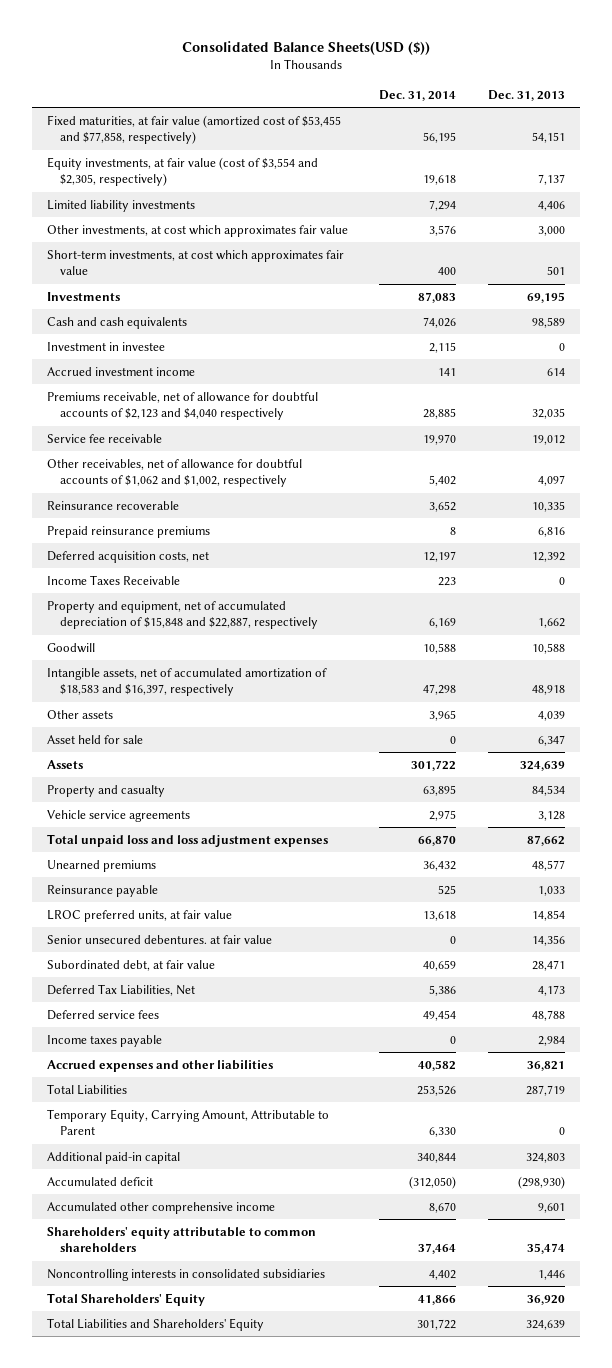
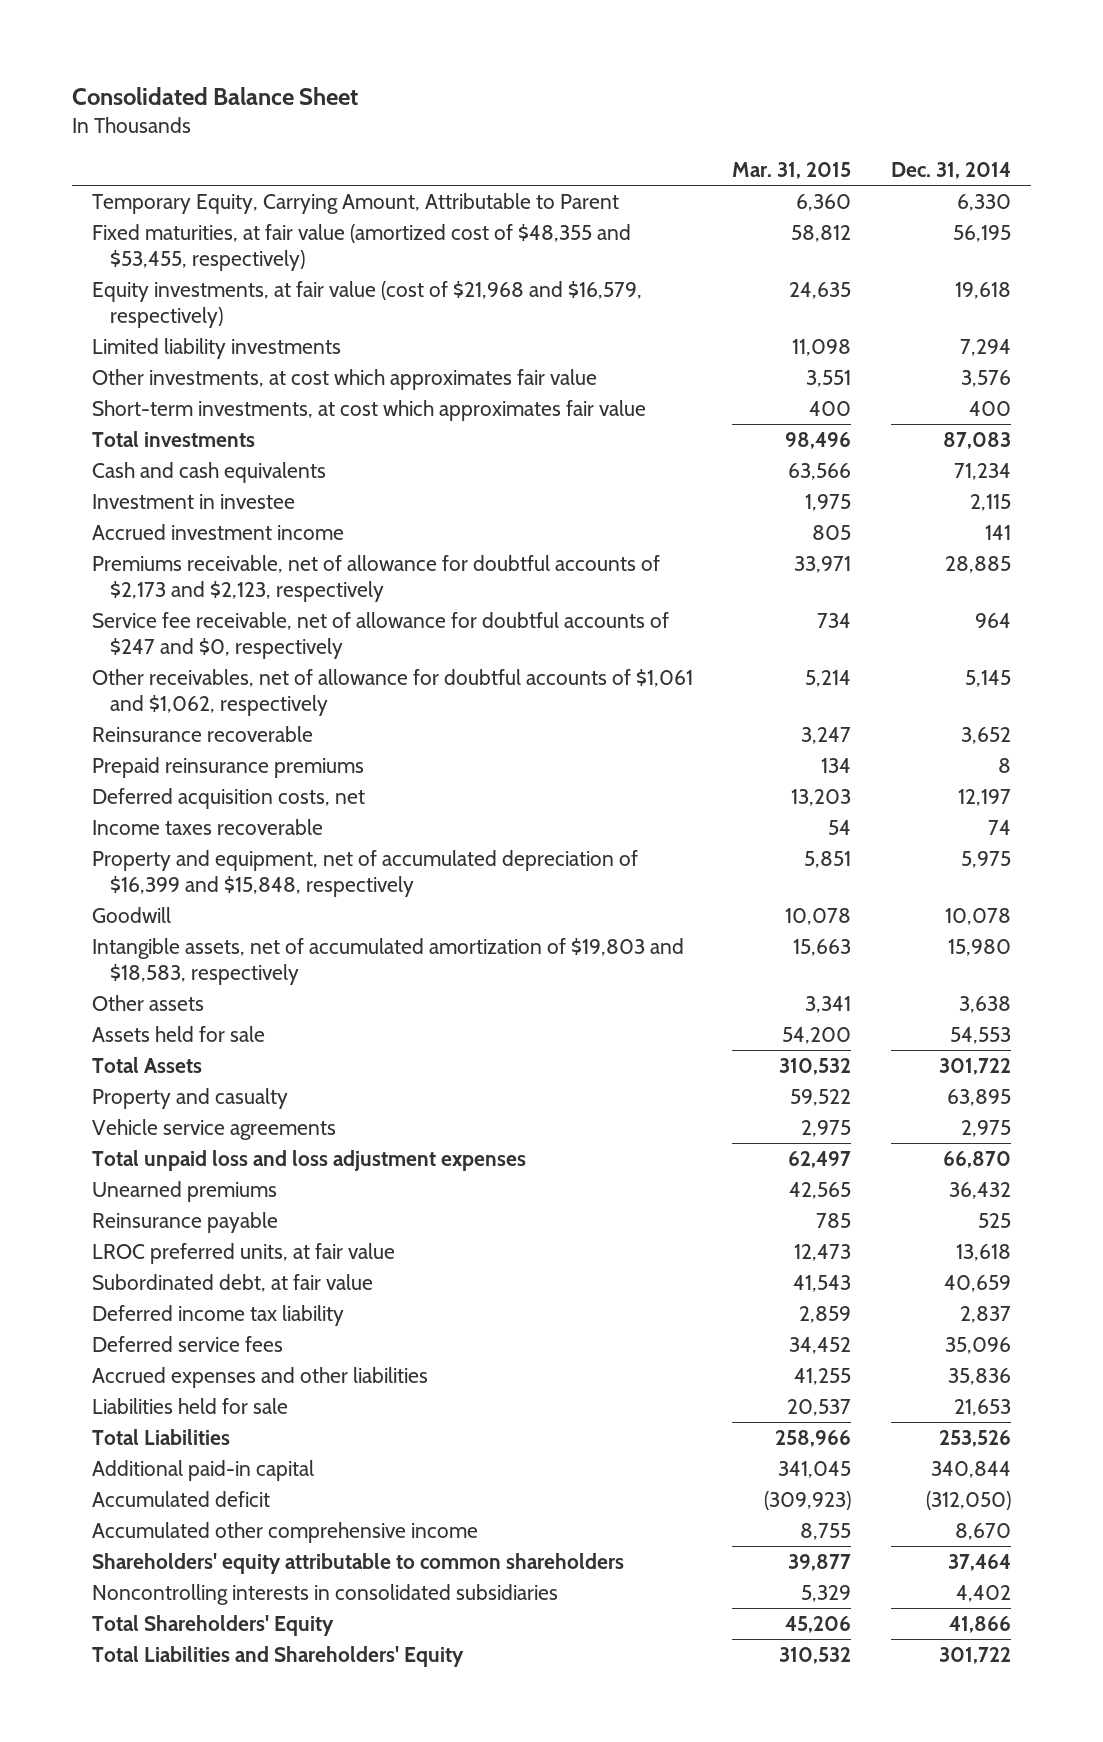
[181,40,430,55] Consolidated Balance Sheets(USD ($)) -> [72,86,359,105] Consolidated Balance Sheet
[487,89,565,101] Dec. 31, 2013 -> none
none -> [732,162,852,180] Mar. 31, 2015
[47,1108,330,1136] Temporary Equity, Carrying Amount, Attributable to Parent -> [91,193,619,215] Temporary Equity, Carrying Amount, Attributable to Parent
[47,114,342,145] Fixed maturities, at fair value (amortized cost of $53,455 and $77,858, respectively) -> [91,224,631,271] Fixed maturities, at fair value (amortized cost of $48,355 and $53,455, respectively)
[47,156,319,187] Equity investments, at fair value (cost of $3,554 and $2,305, respectively) -> [91,281,642,328] Equity investments, at fair value (cost of $21,968 and $16,579, respectively)
[47,291,121,301] Investments -> [91,431,255,448] Total investments
[423,316,457,328] 74,026 -> [953,463,1011,481] 71,234
[47,391,319,421] Premiums receivable, net of allowance for doubtful accounts of $2,123 and $4,040 respectively -> [91,555,660,602] Premiums receivable, net of allowance for doubtful accounts of $2,173 and $2,123, respectively
[47,433,163,443] Service fee receivable -> [91,612,669,659] Service fee receivable, net of allowance for doubtful accounts of $247 and $0, respectively
[423,433,457,445] 19,970 -> [974,613,1011,629] 964
[47,458,303,488] Other receivables, net of allowance for doubtful accounts of $1,062 and $1,002, respectively -> [91,669,693,716] Other receivables, net of allowance for doubtful accounts of $1,061 and $1,062, respectively
[429,475,457,487] 5,402 -> [964,670,1011,688] 5,145
[47,574,181,585] Income Taxes Receivable -> [91,819,323,836] Income taxes recoverable
[438,576,457,586] 223 -> [987,820,1011,836] 74
[47,600,319,630] Property and equipment, net of accumulated depreciation of $15,848 and $22,887, respectively -> [91,850,638,897] Property and equipment, net of accumulated depreciation of $16,399 and $15,848, respectively
[429,618,457,629] 6,169 -> [960,851,1011,869] 5,975
[423,642,457,654] 10,588 -> [944,908,1011,926] 10,078
[47,667,328,697] Intangible assets, net of accumulated amortization of $18,583 and $16,397, respectively -> [91,938,684,985] Intangible assets, net of accumulated amortization of $19,803 and $18,583, respectively
[423,684,457,696] 47,298 -> [947,939,1011,957] 15,980
[429,709,457,721] 3,965 -> [958,996,1011,1014] 3,638
[47,734,144,744] Asset held for sale -> [91,1026,265,1043] Assets held for sale
[450,735,457,744] 0 -> [949,1027,1011,1045] 54,553
[47,759,84,769] Assets -> [91,1057,202,1074] Total Assets
[47,934,273,944] Senior unsecured debentures. at fair value -> none
[47,1034,163,1047] Income taxes payable -> none
[47,983,196,996] Deferred Tax Liabilities, Net -> [91,1305,344,1327] Deferred income tax liability
[429,984,457,996] 5,386 -> [959,1306,1011,1324] 2,837
[423,1009,457,1021] 49,454 -> [944,1337,1011,1355] 35,096
[418,1059,457,1071] 40,582 -> [947,1368,1011,1386] 35,836
none -> [91,1398,288,1415] Liabilities held for sale

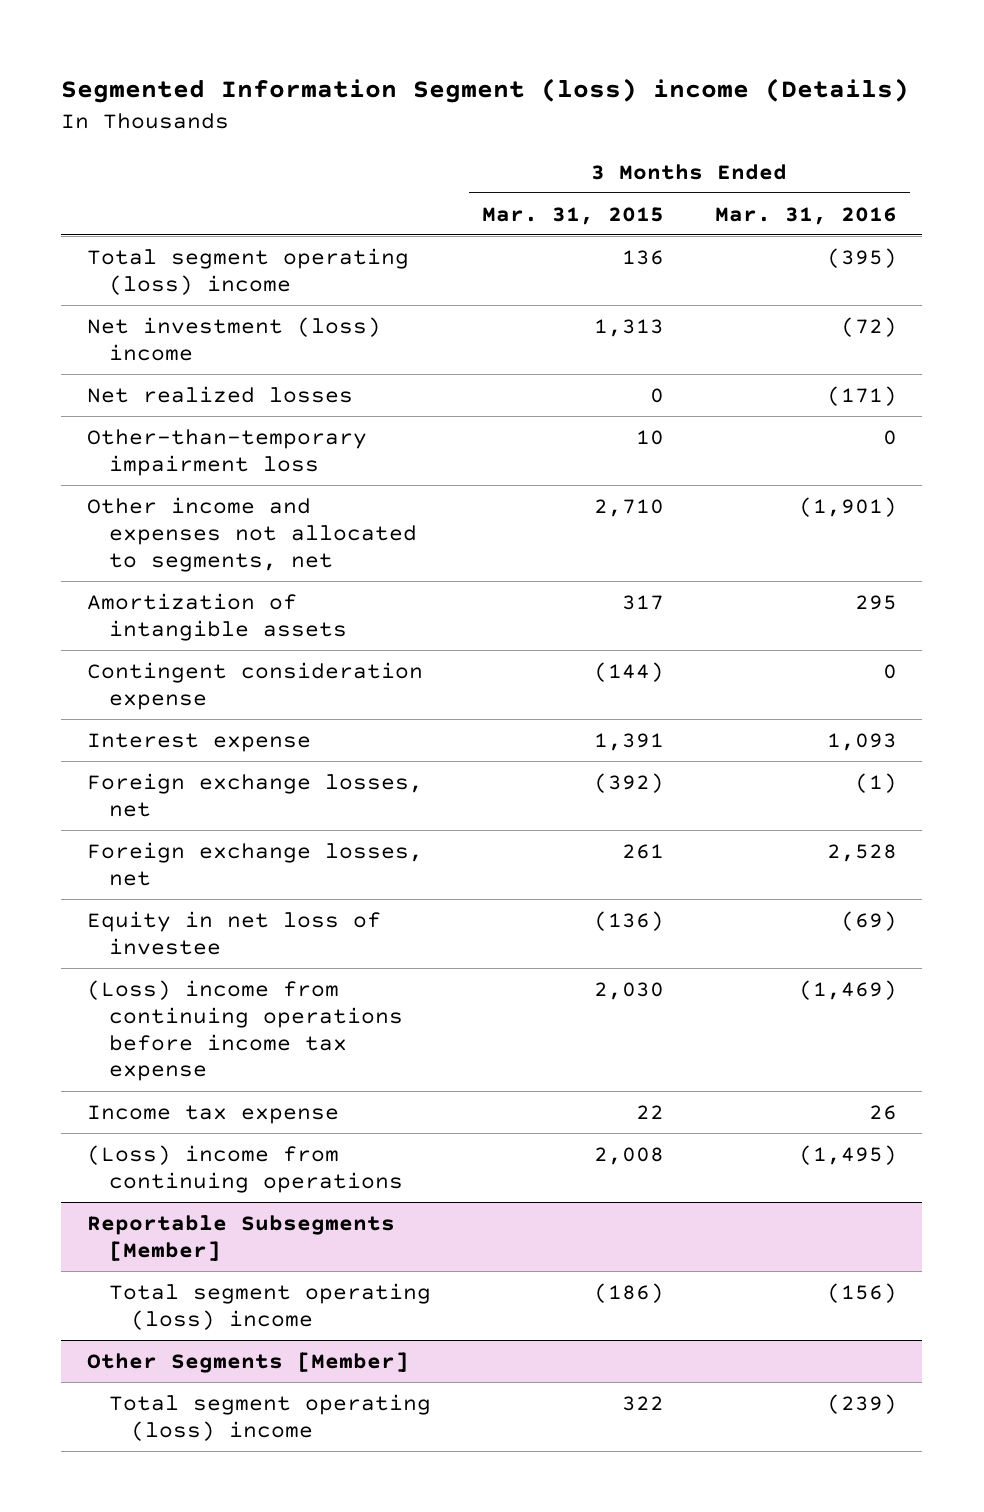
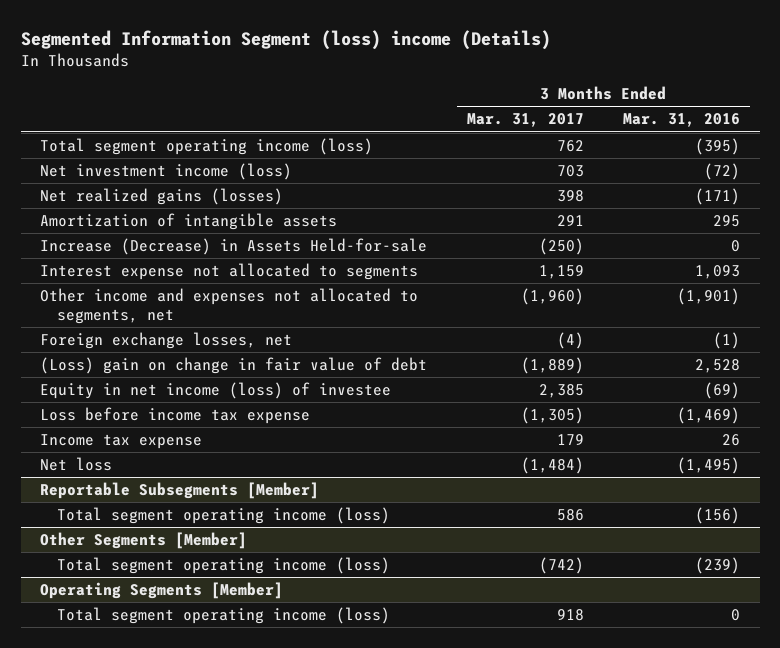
[481,206,664,225] Mar. 31, 2015 -> none
none -> [466,113,584,128] Mar. 31, 2017
[86,428,367,476] Other-than-temporary impairment loss -> none
[86,247,409,295] Total segment operating (loss) income -> [40,138,374,156] Total segment operating income (loss)
[86,316,381,361] Net investment (loss) income -> [40,163,293,181] Net investment income (loss)
[86,385,353,403] Net realized losses -> [40,188,284,206] Net realized gains (losses)
[86,661,423,710] Contingent consideration expense -> none
none -> [40,238,428,256] Increase (Decrease) in Assets Held-for-sale
[86,732,311,752] Interest expense -> [40,263,419,281] Interest expense not allocated to segments
[86,496,417,572] Other income and expenses not allocated to segments, net -> [40,288,419,325] Other income and expenses not allocated to segments, net
[86,841,423,886] Foreign exchange losses, net -> [40,357,428,375] (Loss) gain on change in fair value of debt
[86,910,381,955] Equity in net loss of investee -> [40,382,392,400] Equity in net income (loss) of investee
[86,979,403,1082] (Loss) income from continuing operations before income tax expense -> [40,407,311,425] Loss before income tax expense
[86,1144,403,1193] (Loss) income from continuing operations -> [40,457,113,472] Net loss
[108,1282,431,1330] Total segment operating (loss) income -> [56,507,390,525] Total segment operating income (loss)
[108,1393,431,1441] Total segment operating (loss) income -> [56,557,390,575] Total segment operating income (loss)
none -> [40,582,284,600] Operating Segments [Member]
none -> [56,607,390,625] Total segment operating income (loss)

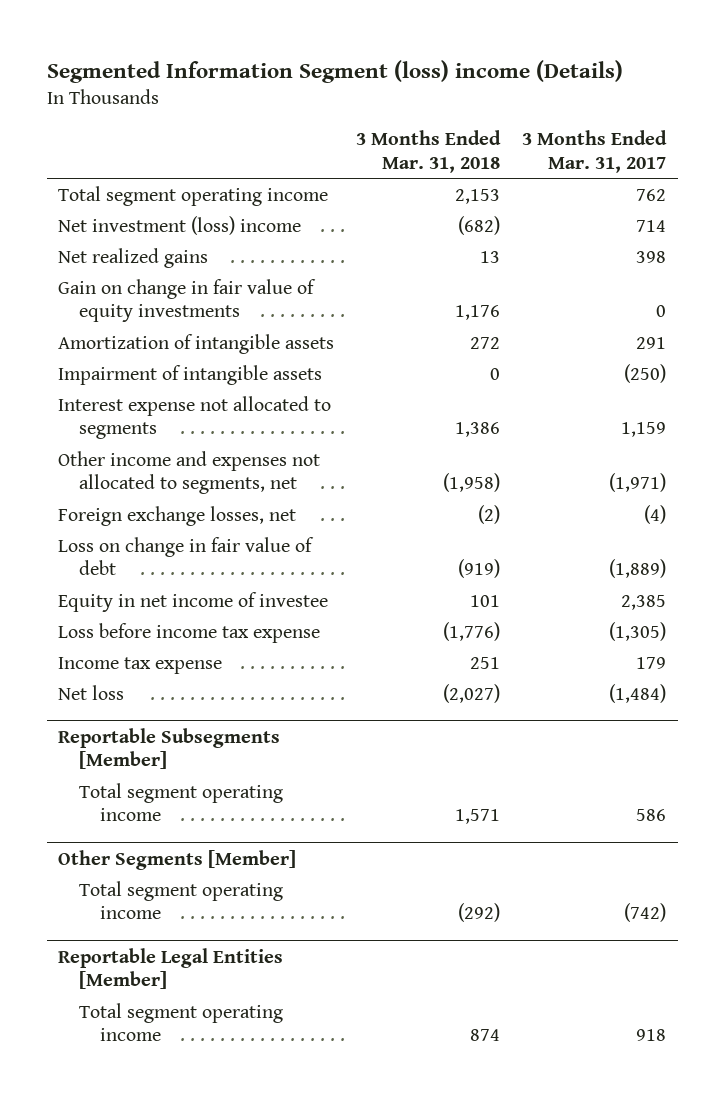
[623,113,741,128] Mar. 31, 2016 -> none
none -> [356,130,502,173] 3 Months Ended Mar. 31, 2018
[40,138,374,156] Total segment operating income (loss) -> [58,185,329,206] Total segment operating income
[40,163,293,181] Net investment income (loss) -> [58,215,302,235] Net investment (loss) income
[556,165,584,178] 703 -> [636,219,667,232] 714
[40,188,284,206] Net realized gains (losses) -> [58,247,209,268] Net realized gains
none -> [58,278,317,323] Gain on change in fair value of equity investments
[40,238,428,256] Increase (Decrease) in Assets Held-for-sale -> none
none -> [58,364,323,385] Impairment of intangible assets
[520,288,584,306] (1,960) -> [609,473,667,493] (1,971)
[40,357,428,375] (Loss) gain on change in fair value of debt -> [58,536,315,576] Loss on change in fair value of debt
[40,382,392,400] Equity in net income (loss) of investee -> [58,591,329,612] Equity in net income of investee
[56,507,390,525] Total segment operating income (loss) -> [79,782,284,822] Total segment operating income
[40,582,284,600] Operating Segments [Member] -> none
[56,557,390,575] Total segment operating income (loss) -> [79,880,284,920] Total segment operating income
none -> [58,947,284,990] Reportable Legal Entities [Member]
[56,607,390,625] Total segment operating income (loss) -> [79,1002,284,1042] Total segment operating income

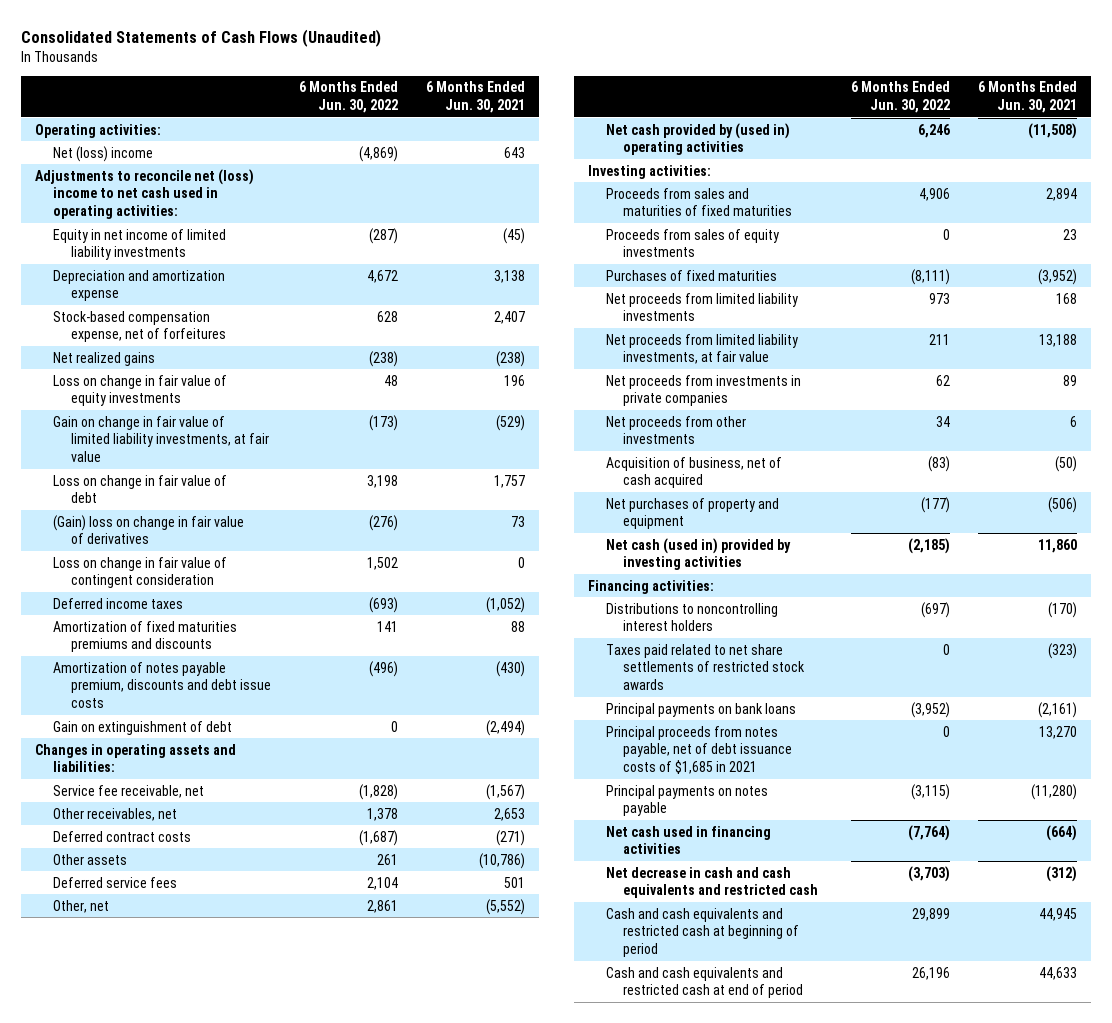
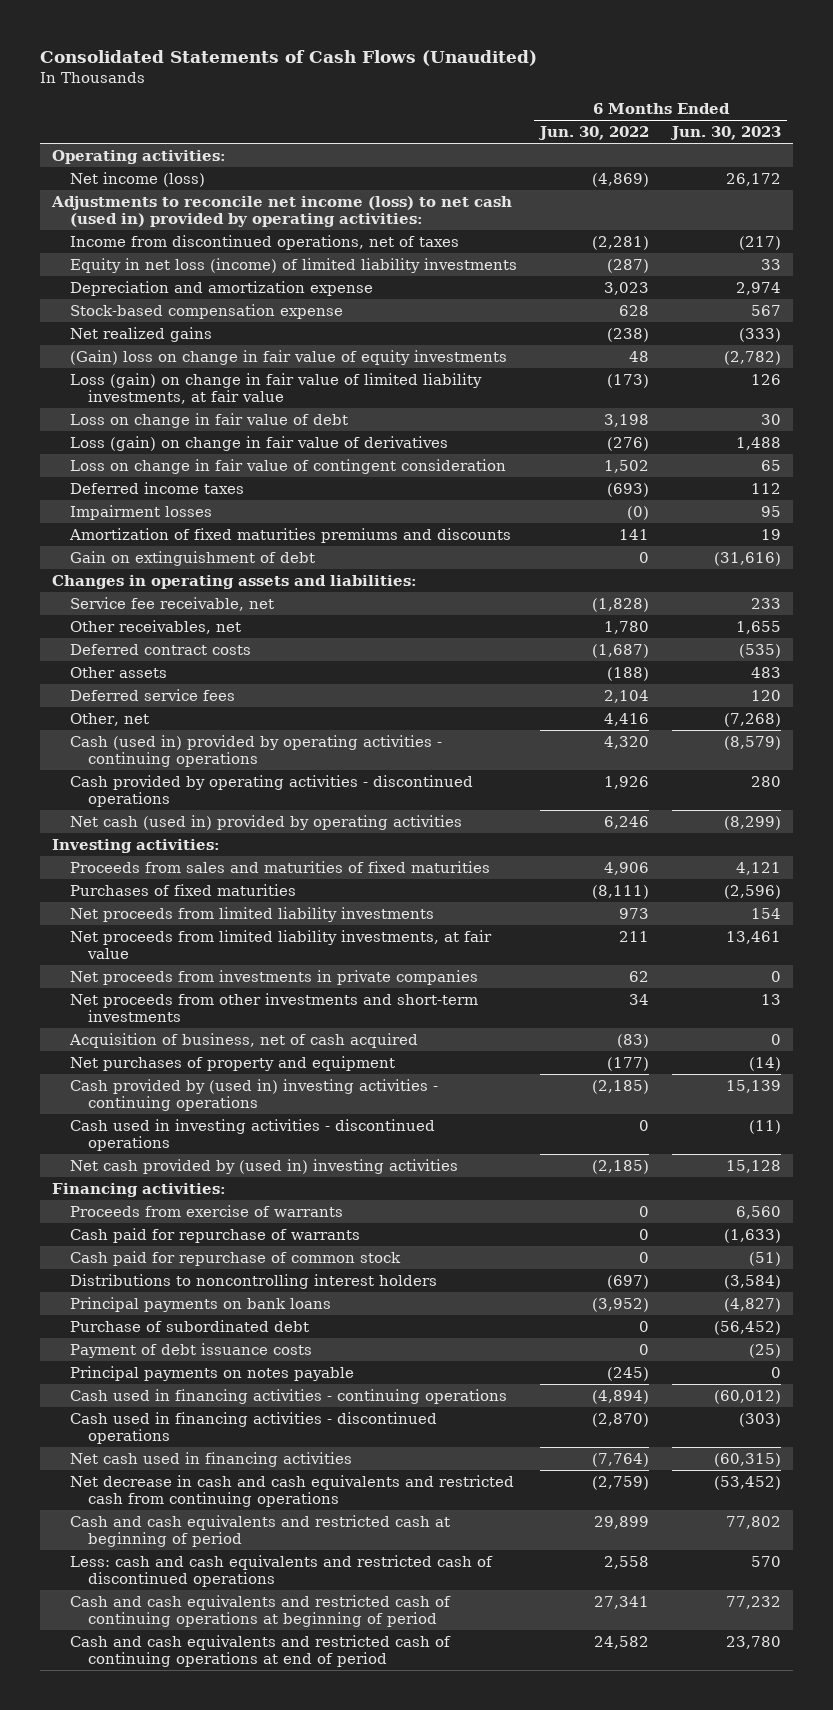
[425,81,525,114] 6 Months Ended Jun. 30, 2021 -> none
none -> [670,125,782,140] Jun. 30, 2023
[52,145,153,162] Net (loss) income -> [69,171,205,187] Net income (loss)
[34,168,254,220] Adjustments to reconcile net (loss) income to net cash used in operating activities: -> [50,195,512,228] Adjustments to reconcile net income (loss) to net cash (used in) provided by operating activities:
none -> [69,234,459,250] Income from discontinued operations, net of taxes
[52,228,226,261] Equity in net income of limited liability investments -> [69,257,517,273] Equity in net loss (income) of limited liability investments
[366,269,398,283] 4,672 -> [603,281,649,295] 3,023
[52,310,226,343] Stock-based compensation expense, net of forfeitures -> [69,303,343,319] Stock-based compensation expense
[52,374,227,407] Loss on change in fair value of equity investments -> [69,349,507,365] (Gain) loss on change in fair value of equity investments
[52,415,269,463] Gain on change in fair value of limited liability investments, at fair value -> [69,372,482,405] Loss (gain) on change in fair value of limited liability investments, at fair value
[52,514,244,545] (Gain) loss on change in fair value of derivatives -> [69,435,448,451] Loss (gain) on change in fair value of derivatives
none -> [69,504,212,520] Impairment losses
[52,661,271,709] Amortization of notes payable premium, discounts and debt issue costs -> none
[366,807,398,821] 1,378 -> [603,620,649,634] 1,780
[376,853,398,865] 261 -> [606,666,649,681] (188)
[366,899,398,913] 2,861 -> [603,712,649,726] 4,416
none -> [69,734,442,768] Cash (used in) provided by operating activities - continuing operations
none -> [69,774,473,808] Cash provided by operating activities - discontinued operations
[605,122,790,156] Net cash provided by (used in) operating activities -> [69,814,462,830] Net cash (used in) provided by operating activities
[605,228,779,258] Proceeds from sales of equity investments -> none
[605,415,746,445] Net proceeds from other investments -> [69,992,478,1023] Net proceeds from other investments and short-term investments
none -> [69,1078,438,1112] Cash provided by (used in) investing activities - continuing operations
none -> [69,1118,435,1152] Cash used in investing activities - discontinued operations
[605,537,791,571] Net cash (used in) provided by investing activities -> [69,1158,458,1174] Net cash provided by (used in) investing activities
none -> [69,1204,343,1217] Proceeds from exercise of warrants
none -> [69,1227,360,1243] Cash paid for repurchase of warrants
none -> [69,1250,401,1266] Cash paid for repurchase of common stock
[605,643,806,691] Taxes paid related to net share settlements of restricted stock awards -> none
[605,725,793,775] Principal proceeds from notes payable, net of debt issuance costs of $1,685 in 2021 -> none
none -> [69,1319,309,1332] Purchase of subordinated debt
none -> [69,1342,312,1358] Payment of debt issuance costs
[911,783,951,800] (3,115) -> [606,1366,649,1381] (245)
none -> [69,1388,507,1404] Cash used in financing activities - continuing operations
none -> [69,1411,437,1445] Cash used in financing activities - discontinued operations
[605,866,819,899] Net decrease in cash and cash equivalents and restricted cash -> [69,1474,514,1508] Net decrease in cash and cash equivalents and restricted cash from continuing operations
[908,865,951,882] (3,703) -> [591,1475,649,1490] (2,759)
none -> [69,1554,493,1588] Less: cash and cash equivalents and restricted cash of discontinued operations
[605,966,804,999] Cash and cash equivalents and restricted cash at end of period -> [69,1594,451,1628] Cash and cash equivalents and restricted cash of continuing operations at beginning of period
[912,966,951,980] 26,196 -> [593,1595,649,1609] 27,341
none -> [69,1634,451,1668] Cash and cash equivalents and restricted cash of continuing operations at end of period

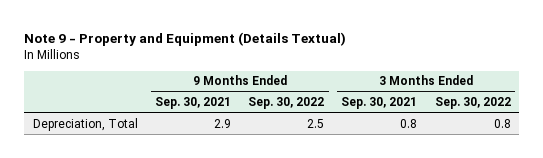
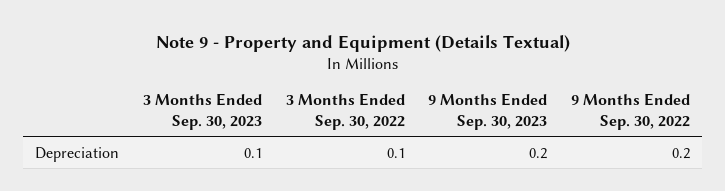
[155,96,232,109] Sep. 30, 2021 -> none
[341,96,418,109] Sep. 30, 2021 -> none
none -> [142,93,262,130] 3 Months Ended Sep. 30, 2023
none -> [428,93,548,130] 9 Months Ended Sep. 30, 2023
[32,117,138,131] Depreciation, Total -> [35,146,120,162] Depreciation
[307,118,325,128] 2.5 -> [671,147,690,159] 0.2
[493,118,511,128] 0.8 -> [386,147,405,158] 0.1

